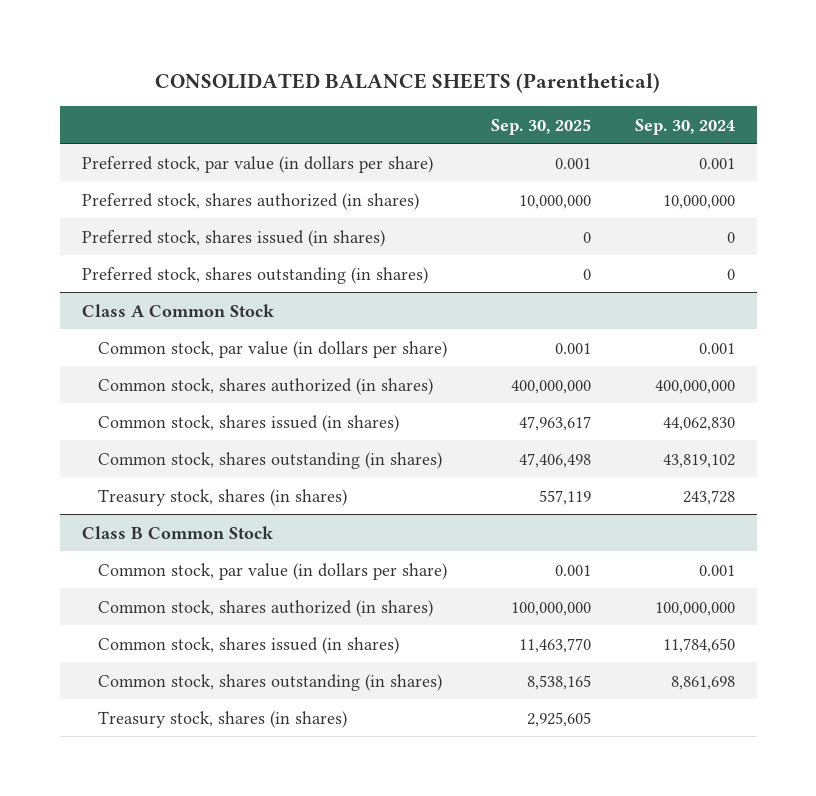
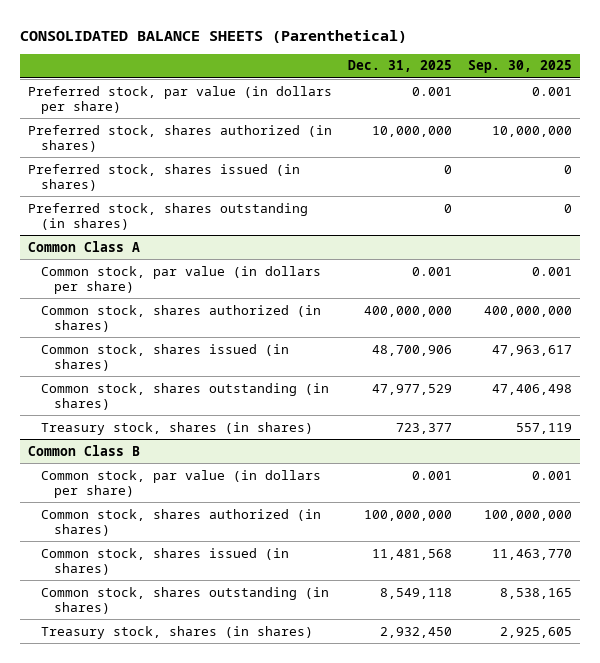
[634,118,735,135] Sep. 30, 2024 -> none
none -> [348,60,453,73] Dec. 31, 2025
[81,303,274,317] Class A Common Stock -> [28,240,141,252] Common Class A
[81,525,273,539] Class B Common Stock -> [28,444,141,456] Common Class B

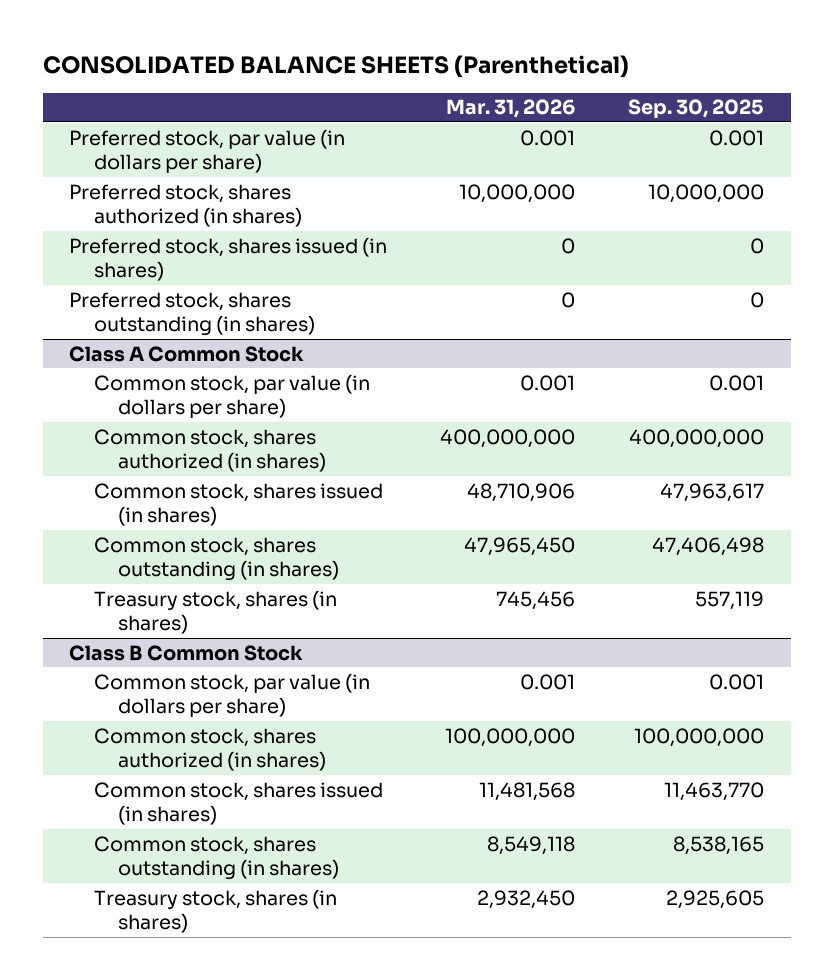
[348,60,453,73] Dec. 31, 2025 -> none
none -> [446,99,576,119] Mar. 31, 2026
[28,240,141,252] Common Class A -> [69,345,305,362] Class A Common Stock
[28,444,141,456] Common Class B -> [69,644,304,661] Class B Common Stock

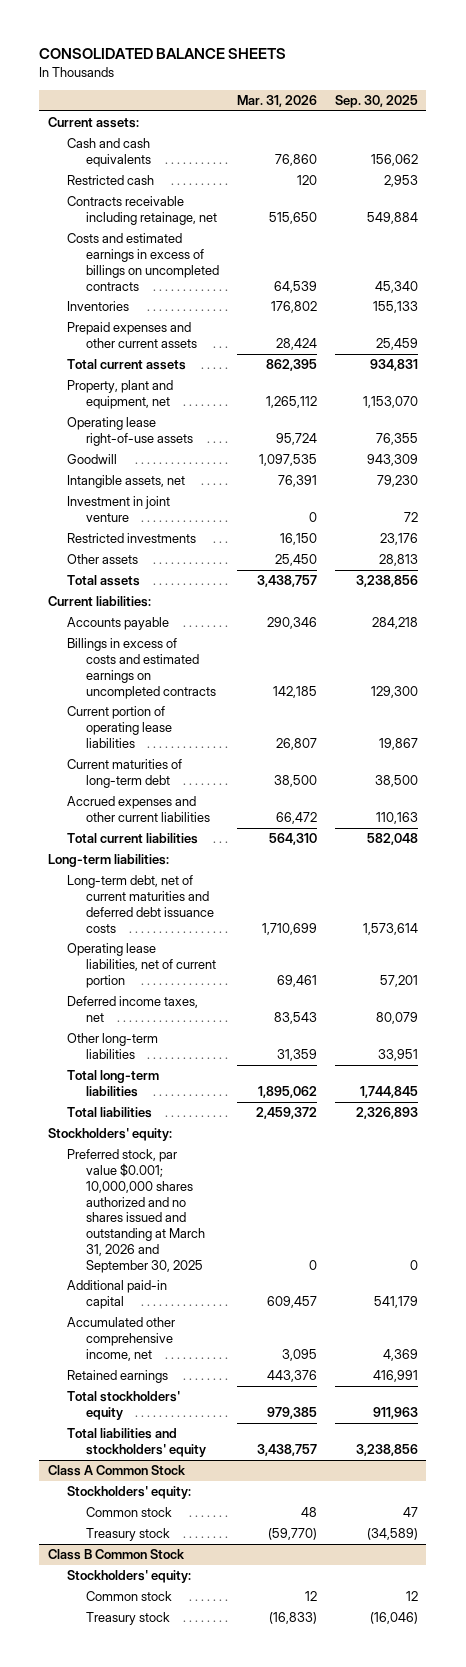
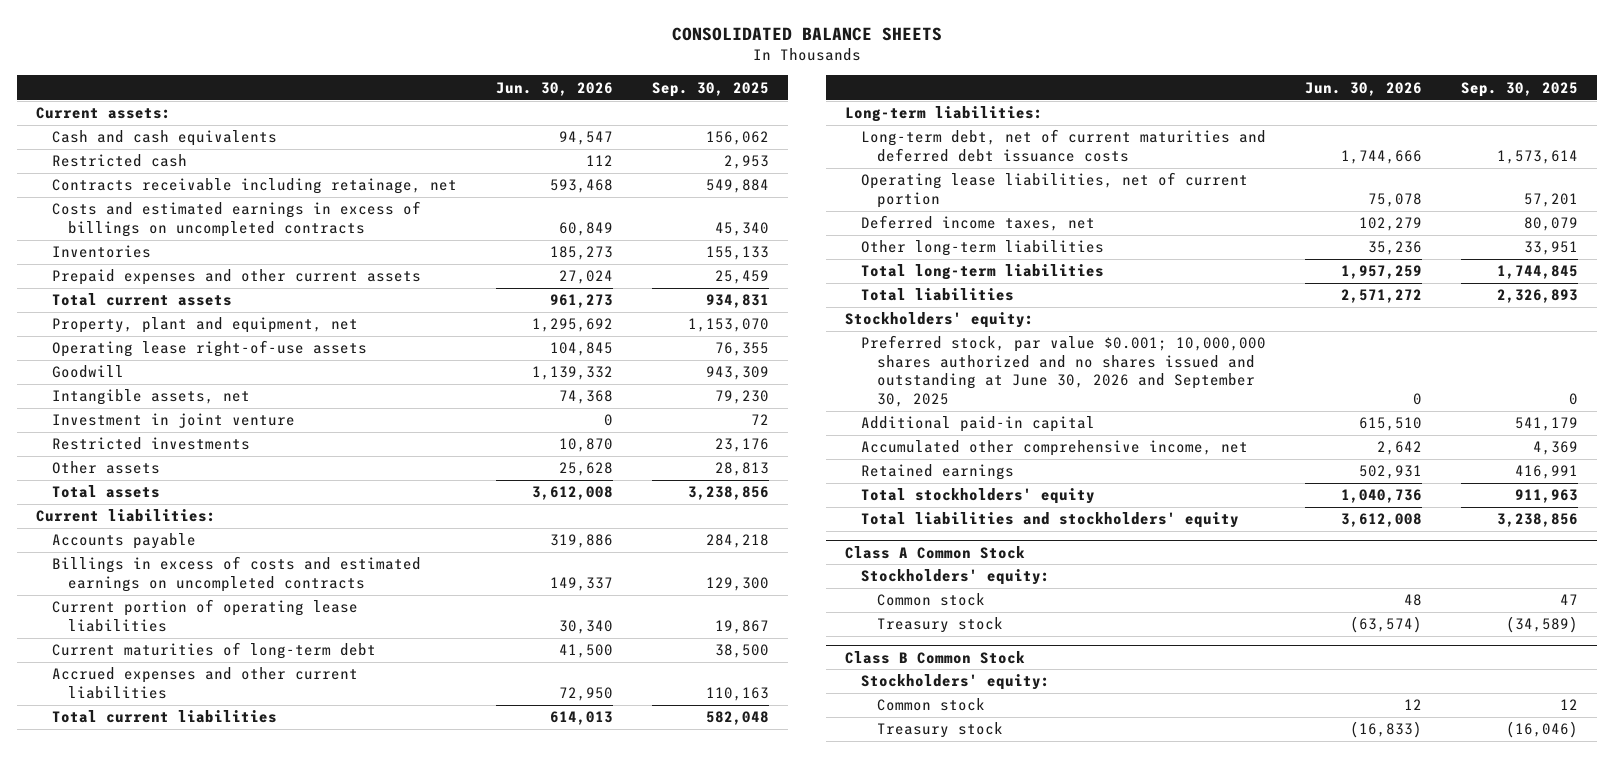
[236,95,317,108] Mar. 31, 2026 -> none
none -> [496,81,614,96] Jun. 30, 2026
[66,1149,205,1273] Preferred stock, par value $0.001; 10,000,000 shares authorized and no shares issued and outstanding at March 31, 2026 and September 30, 2025 -> [861,335,1267,408] Preferred stock, par value $0.001; 10,000,000 shares authorized and no shares issued and outstanding at June 30, 2026 and September 30, 2025

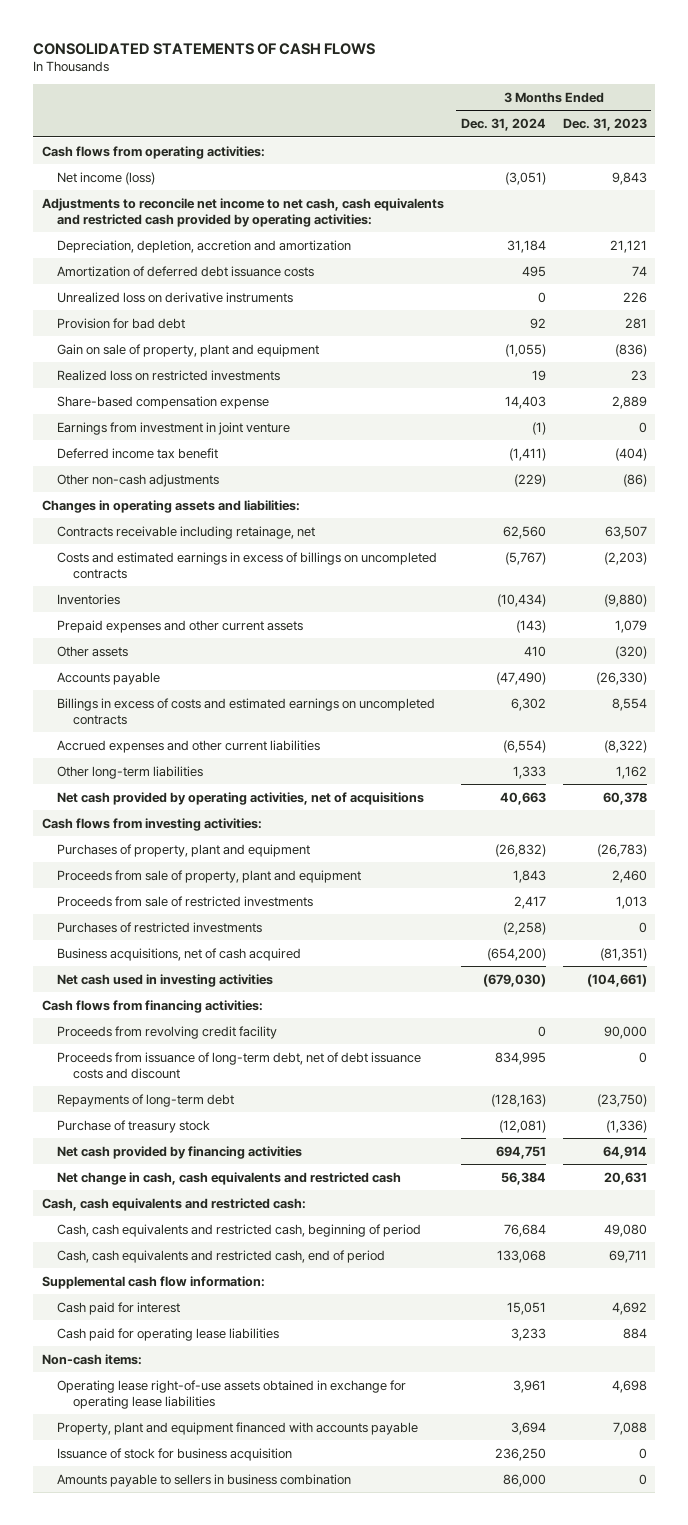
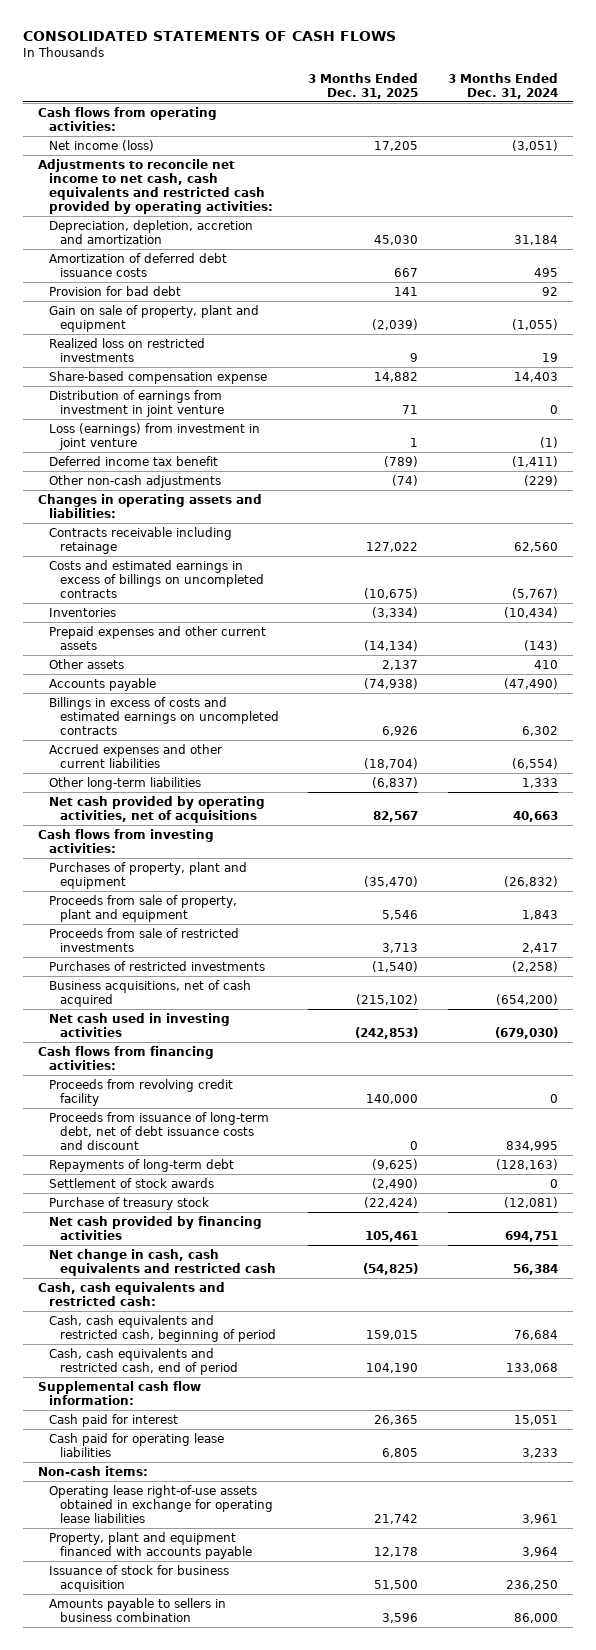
[562,118,647,132] Dec. 31, 2023 -> none
none -> [308,72,419,99] 3 Months Ended Dec. 31, 2025
[57,291,294,303] Unrealized loss on derivative instruments -> none
none -> [48,389,224,417] Distribution of earnings from investment in joint venture
[57,421,291,435] Earnings from investment in joint venture -> [48,422,260,450] Loss (earnings) from investment in joint venture
[57,525,316,539] Contracts receivable including retainage, net -> [48,526,232,554] Contracts receivable including retainage
none -> [48,1177,214,1188] Settlement of stock awards
[510,1421,546,1435] 3,694 -> [521,1546,558,1557] 3,964

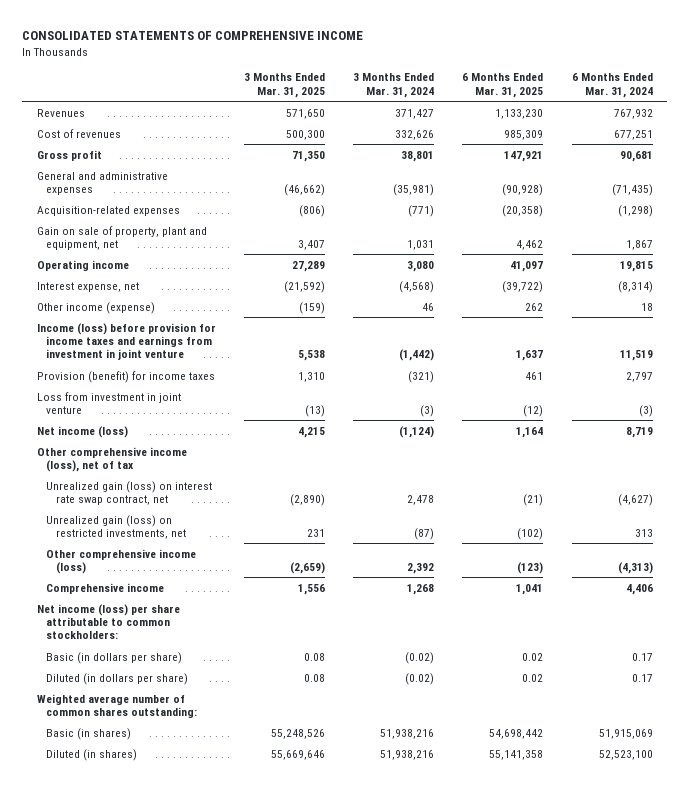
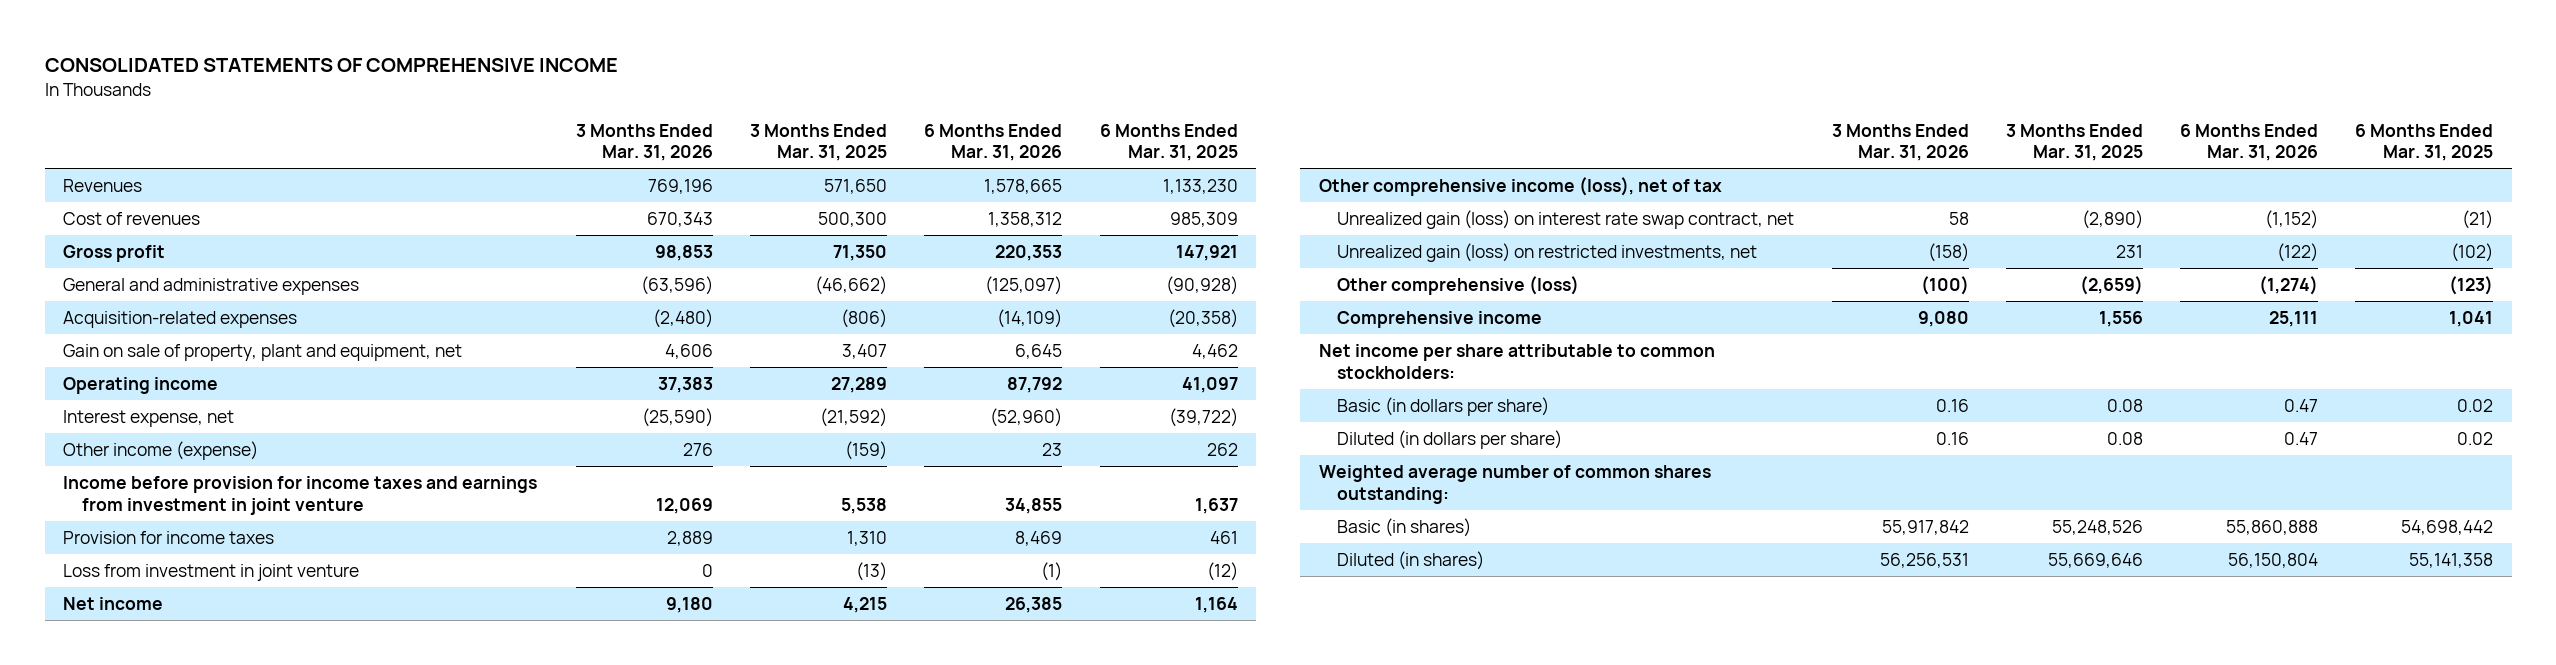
[353,73,435,98] 3 Months Ended Mar. 31, 2024 -> none
[571,73,653,98] 6 Months Ended Mar. 31, 2024 -> none
none -> [576,123,714,162] 3 Months Ended Mar. 31, 2026
none -> [924,123,1063,162] 6 Months Ended Mar. 31, 2026
[36,322,216,361] Income (loss) before provision for income taxes and earnings from investment in joint venture -> [63,476,538,515] Income before provision for income taxes and earnings from investment in joint venture
[36,370,215,383] Provision (benefit) for income taxes -> [63,531,275,545] Provision for income taxes
[36,425,128,438] Net income (loss) -> [63,597,164,611] Net income
[46,548,197,574] Other comprehensive income (loss) -> [1337,276,1580,296] Other comprehensive (loss)
[36,603,180,640] Net income (loss) per share attributable to common stockholders: -> [1318,344,1715,379] Net income per share attributable to common stockholders:

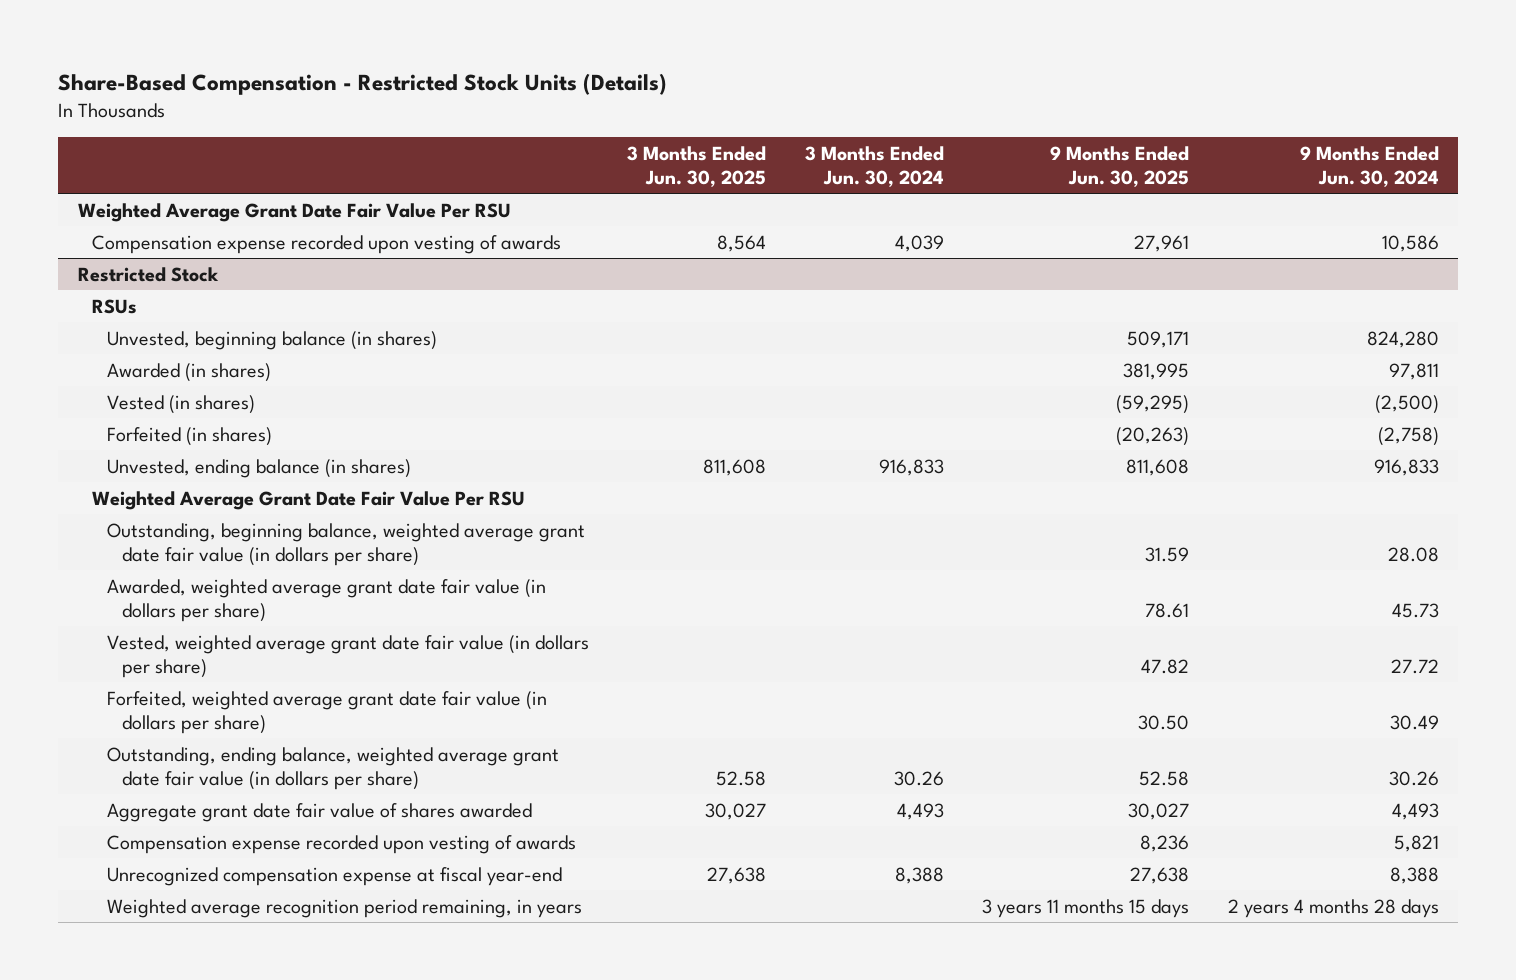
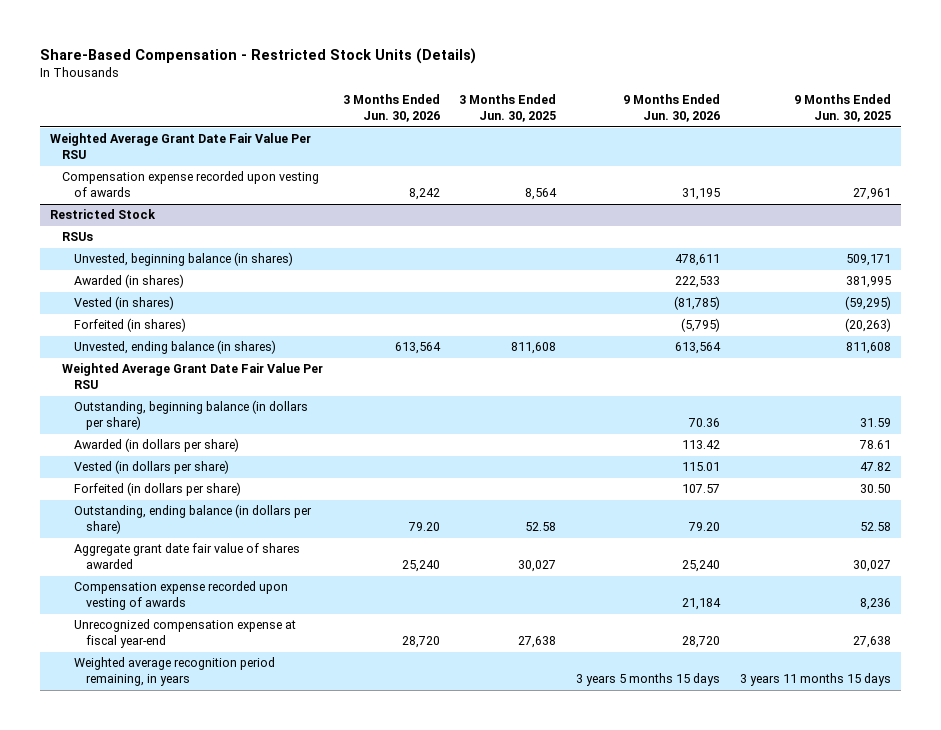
[804,145,944,187] 3 Months Ended Jun. 30, 2024 -> none
[1299,145,1439,187] 9 Months Ended Jun. 30, 2024 -> none
none -> [342,94,440,123] 3 Months Ended Jun. 30, 2026
none -> [623,94,721,123] 9 Months Ended Jun. 30, 2026
[107,522,586,566] Outstanding, beginning balance, weighted average grant date fair value (in dollars per share) -> [73,400,308,431] Outstanding, beginning balance (in dollars per share)
[107,578,547,622] Awarded, weighted average grant date fair value (in dollars per share) -> [73,438,239,453] Awarded (in dollars per share)
[107,634,590,678] Vested, weighted average grant date fair value (in dollars per share) -> [73,460,229,475] Vested (in dollars per share)
[107,690,548,734] Forfeited, weighted average grant date fair value (in dollars per share) -> [73,482,241,497] Forfeited (in dollars per share)
[107,746,560,790] Outstanding, ending balance, weighted average grant date fair value (in dollars per share) -> [73,504,312,535] Outstanding, ending balance (in dollars per share)

